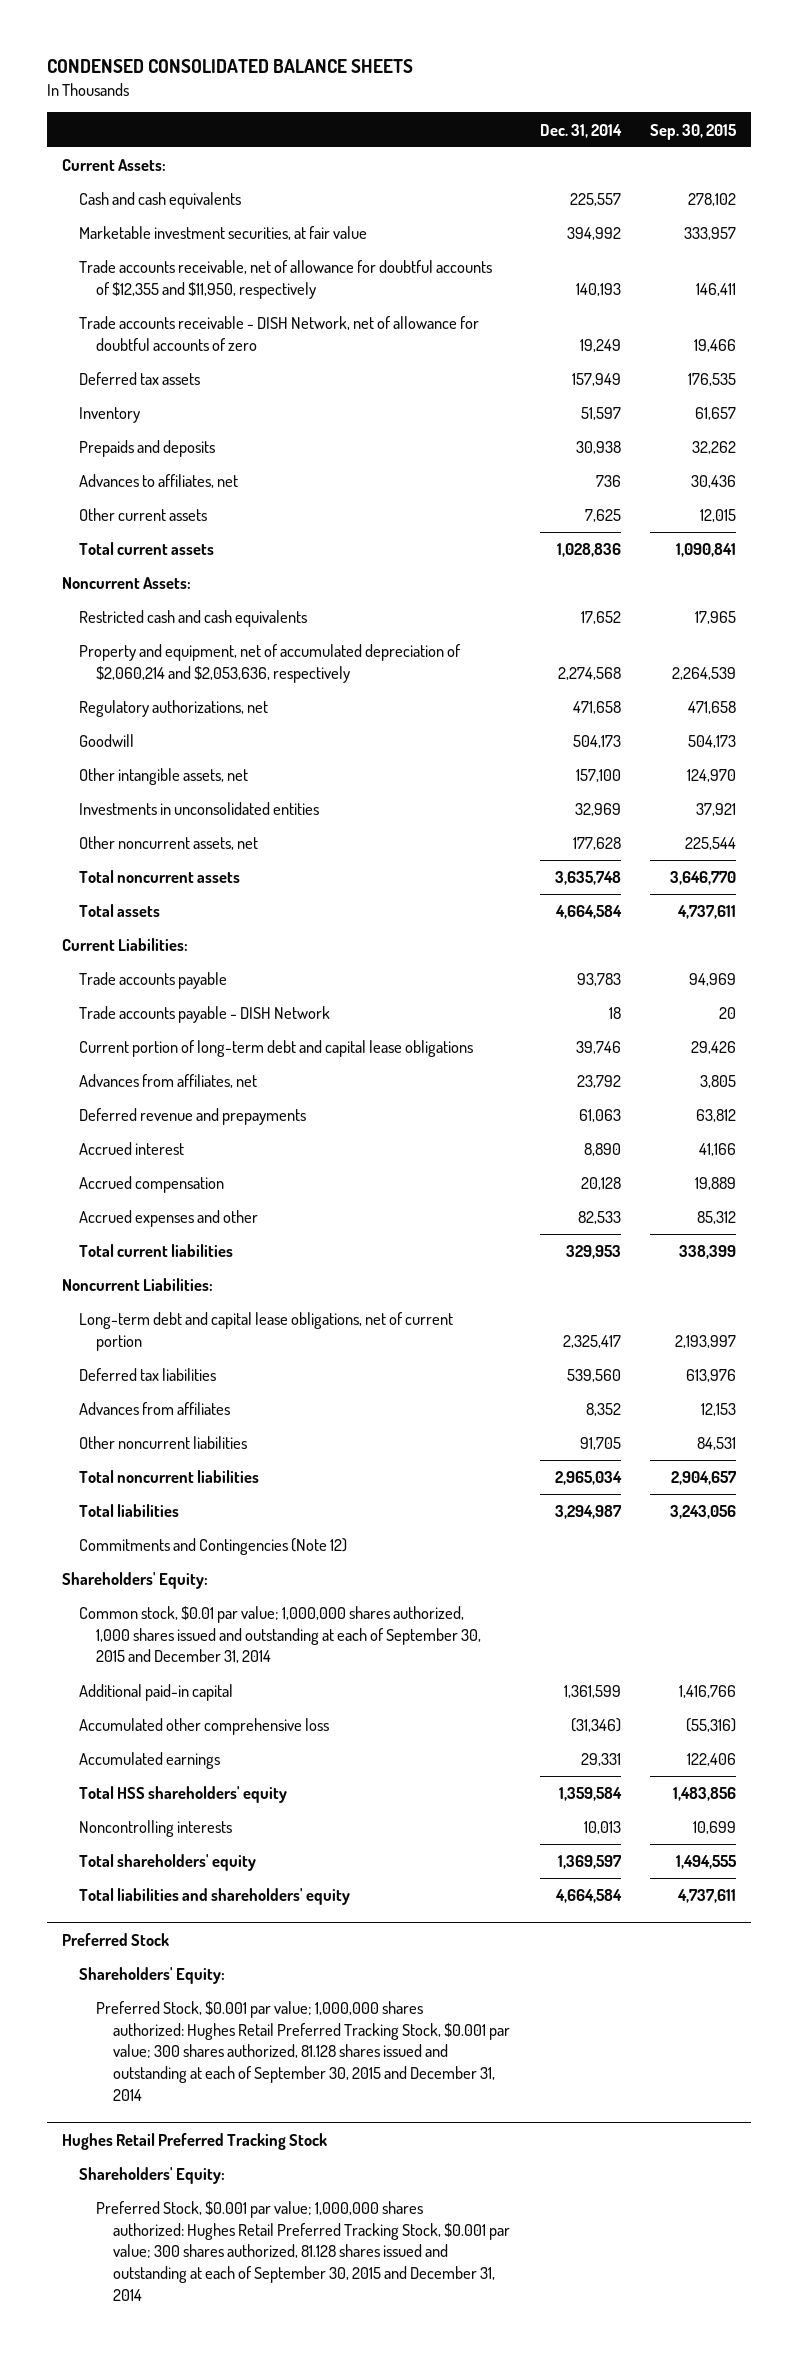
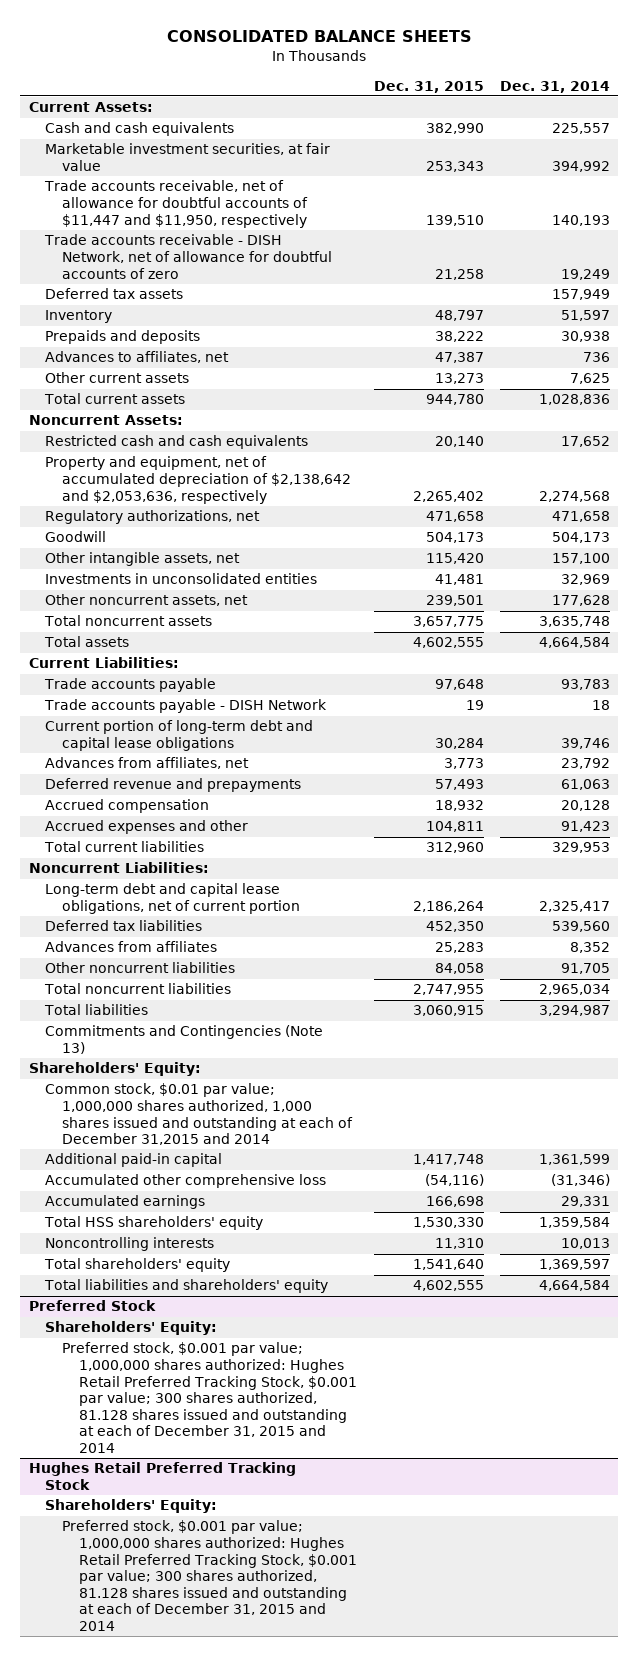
[47,59,414,74] CONDENSED CONSOLIDATED BALANCE SHEETS -> [167,30,473,43] CONSOLIDATED BALANCE SHEETS
[650,123,738,140] Sep. 30, 2015 -> none
none -> [373,80,484,93] Dec. 31, 2015
[78,260,492,299] Trade accounts receivable, net of allowance for doubtful accounts of $12,355 and $11,950, respectively -> [44,180,309,228] Trade accounts receivable, net of allowance for doubtful accounts of $11,447 and $11,950, respectively
[78,644,461,683] Property and equipment, net of accumulated depreciation of $2,060,214 and $2,053,636, respectively -> [45,456,352,504] Property and equipment, net of accumulated depreciation of $2,138,642 and $2,053,636, respectively
[78,1142,184,1156] Accrued interest -> none
[577,1211,621,1225] 82,533 -> [560,821,610,833] 91,423
[78,1538,347,1556] Commitments and Contingencies (Note 12) -> [45,1025,324,1055] Commitments and Contingencies (Note 13)
[78,1606,481,1664] Common stock, $0.01 par value; 1,000,000 shares authorized, 1,000 shares issued and outstanding at each of September 30, 2015 and December 31, 2014 -> [45,1083,354,1146] Common stock, $0.01 par value; 1,000,000 shares authorized, 1,000 shares issued and outstanding at each of December 31,2015 and 2014
[95,2001,510,2101] Preferred Stock, $0.001 par value; 1,000,000 shares authorized: Hughes Retail Preferred Tracking Stock, $0.001 par value; 300 shares authorized, 81.128 shares issued and outstanding at each of September 30, 2015 and December 31, 2014 -> [62,1342,358,1453] Preferred stock, $0.001 par value; 1,000,000 shares authorized: Hughes Retail Preferred Tracking Stock, $0.001 par value; 300 shares authorized, 81.128 shares issued and outstanding at each of December 31, 2015 and 2014
[95,2201,510,2301] Preferred Stock, $0.001 par value; 1,000,000 shares authorized: Hughes Retail Preferred Tracking Stock, $0.001 par value; 300 shares authorized, 81.128 shares issued and outstanding at each of September 30, 2015 and December 31, 2014 -> [62,1520,358,1631] Preferred stock, $0.001 par value; 1,000,000 shares authorized: Hughes Retail Preferred Tracking Stock, $0.001 par value; 300 shares authorized, 81.128 shares issued and outstanding at each of December 31, 2015 and 2014

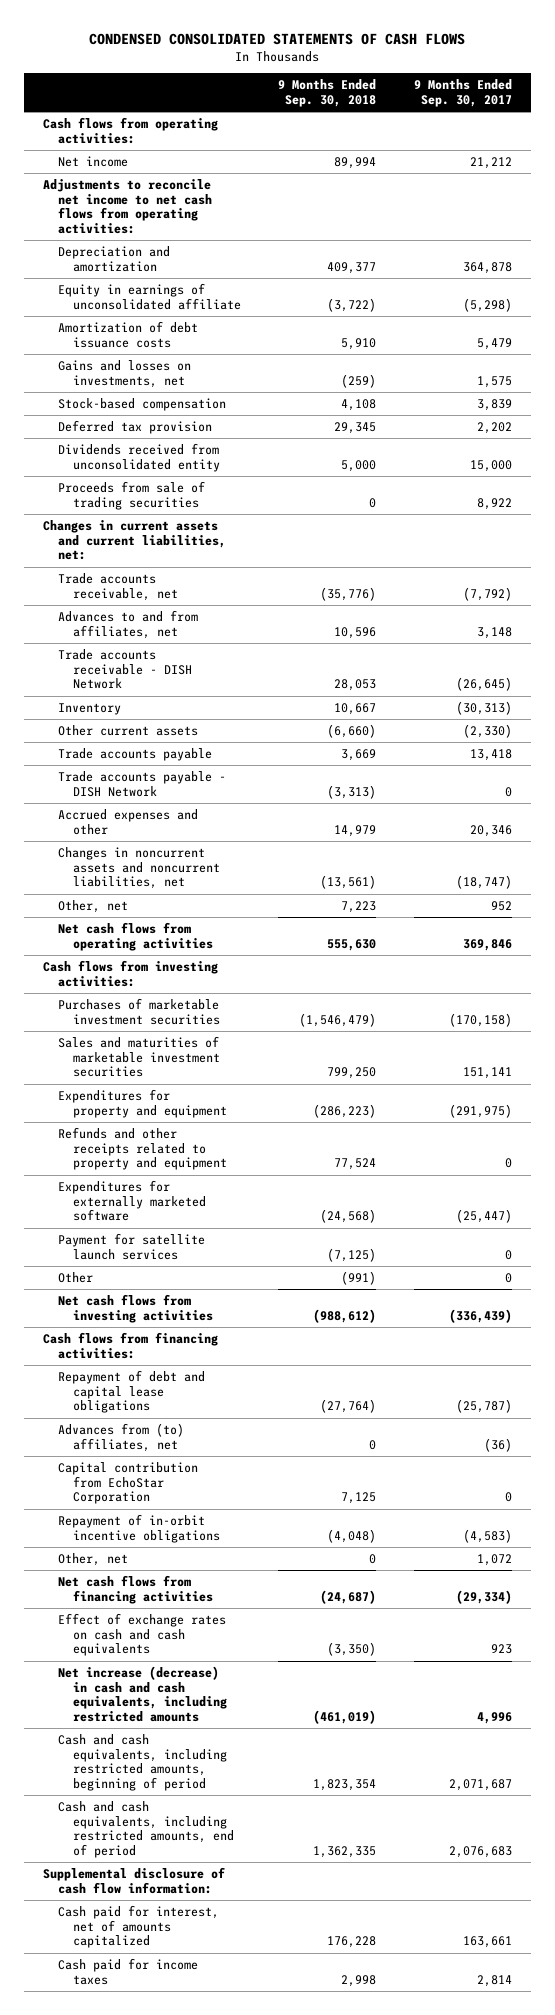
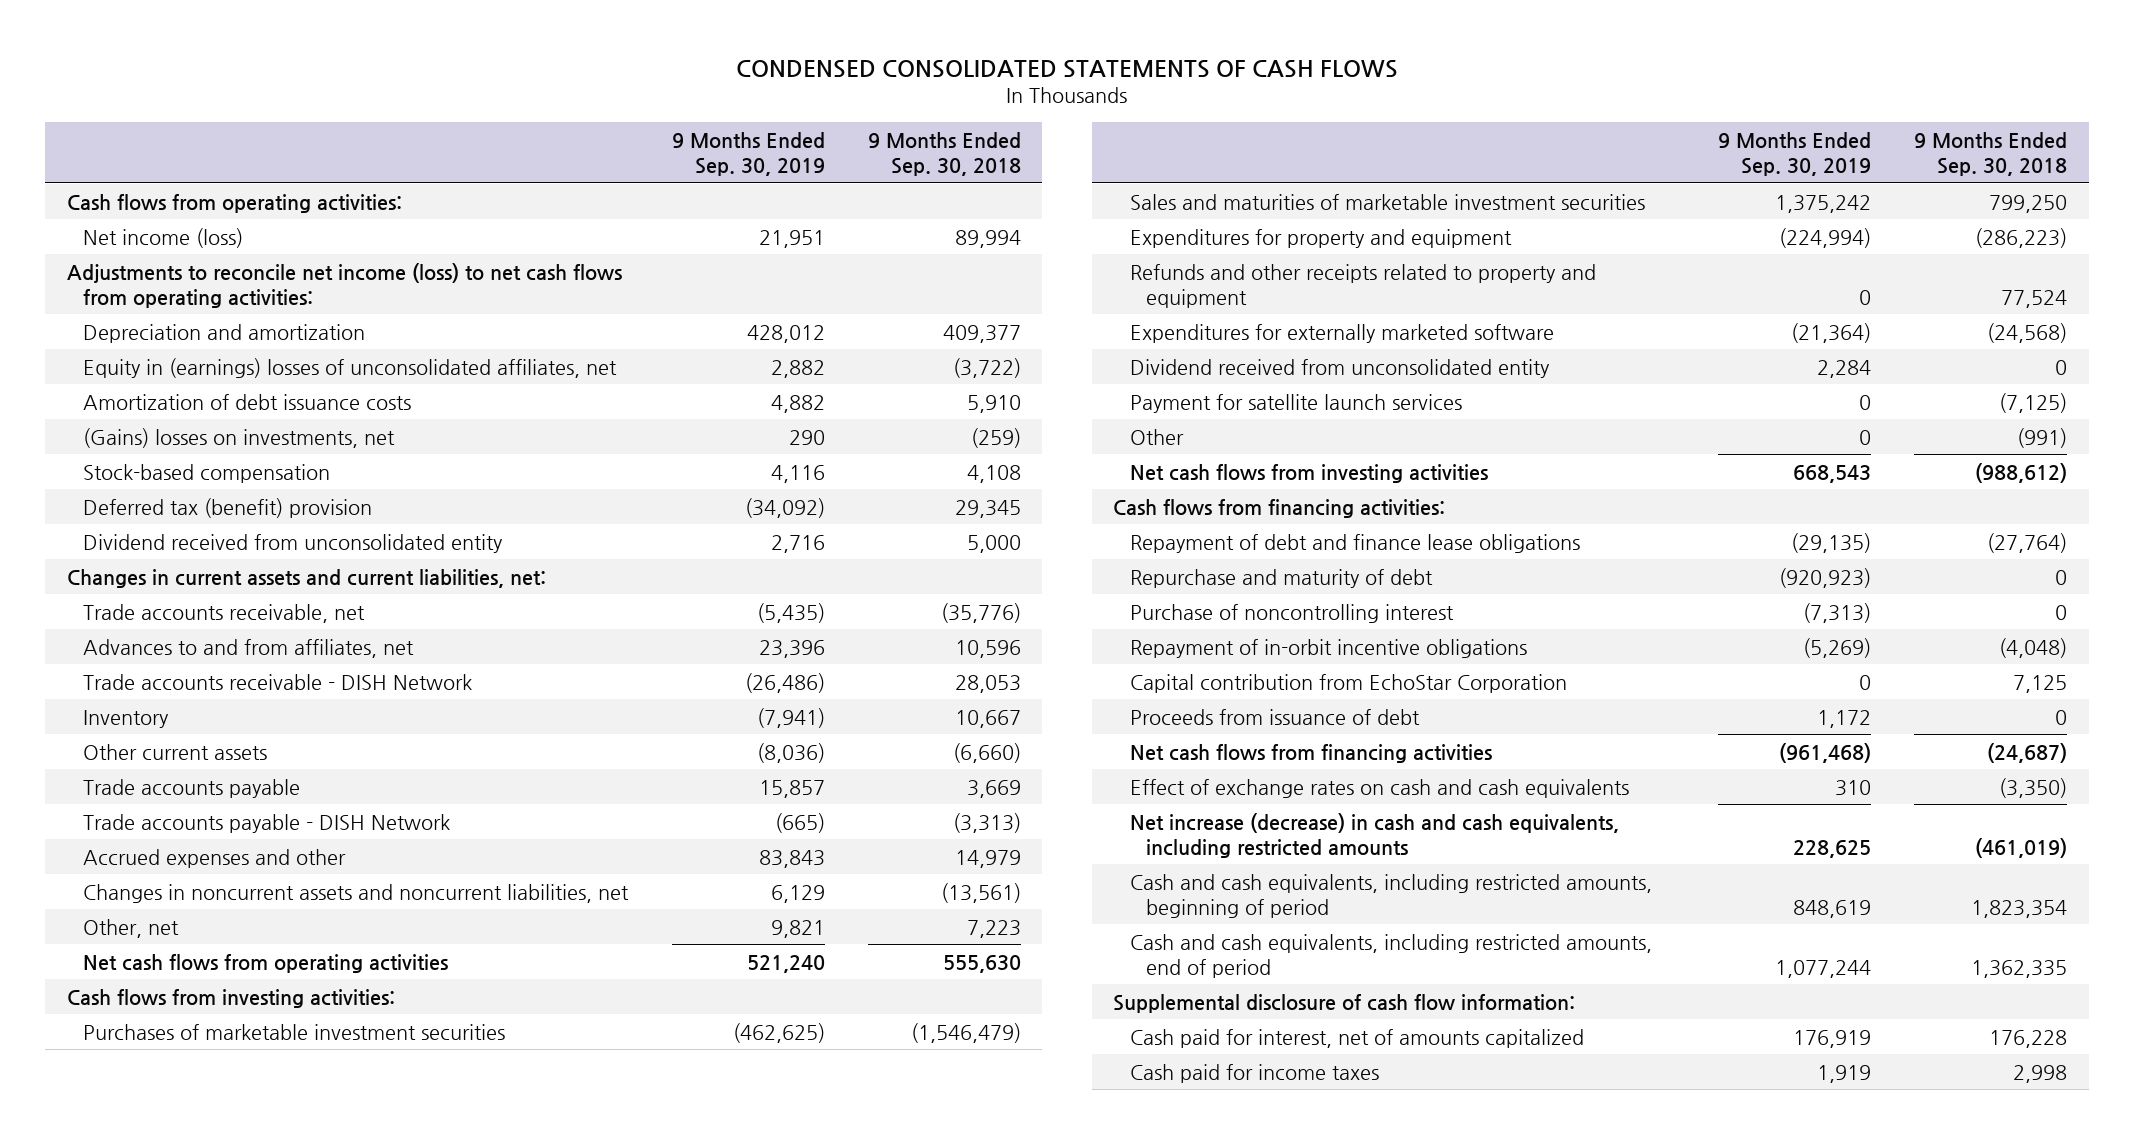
[413,79,512,108] 9 Months Ended Sep. 30, 2017 -> none
none -> [671,131,825,176] 9 Months Ended Sep. 30, 2019
[57,156,128,168] Net income -> [83,227,244,248] Net income (loss)
[43,179,212,234] Adjustments to reconcile net income to net cash flows from operating activities: -> [66,262,622,308] Adjustments to reconcile net income (loss) to net cash flows from operating activities:
[57,283,241,310] Equity in earnings of unconsolidated affiliate -> [83,357,618,378] Equity in (earnings) losses of unconsolidated affiliates, net
[57,360,191,388] Gains and losses on investments, net -> [83,427,396,448] (Gains) losses on investments, net
[57,481,205,510] Proceeds from sale of trading securities -> none
[57,420,212,435] Deferred tax provision -> [83,497,373,518] Deferred tax (benefit) provision
[57,443,220,472] Dividends received from unconsolidated entity -> [83,533,504,553] Dividend received from unconsolidated entity
none -> [1129,358,1550,378] Dividend received from unconsolidated entity
[57,1423,184,1452] Advances from (to) affiliates, net -> none
[57,1370,205,1414] Repayment of debt and capital lease obligations -> [1129,533,1580,553] Repayment of debt and finance lease obligations
none -> [1129,568,1433,588] Repurchase and maturity of debt
none -> [1129,603,1454,623] Purchase of noncontrolling interest
[57,1553,128,1567] Other, net -> none
[57,1462,198,1505] Capital contribution from EchoStar Corporation -> [1129,673,1567,693] Capital contribution from EchoStar Corporation
none -> [1129,708,1420,725] Proceeds from issuance of debt

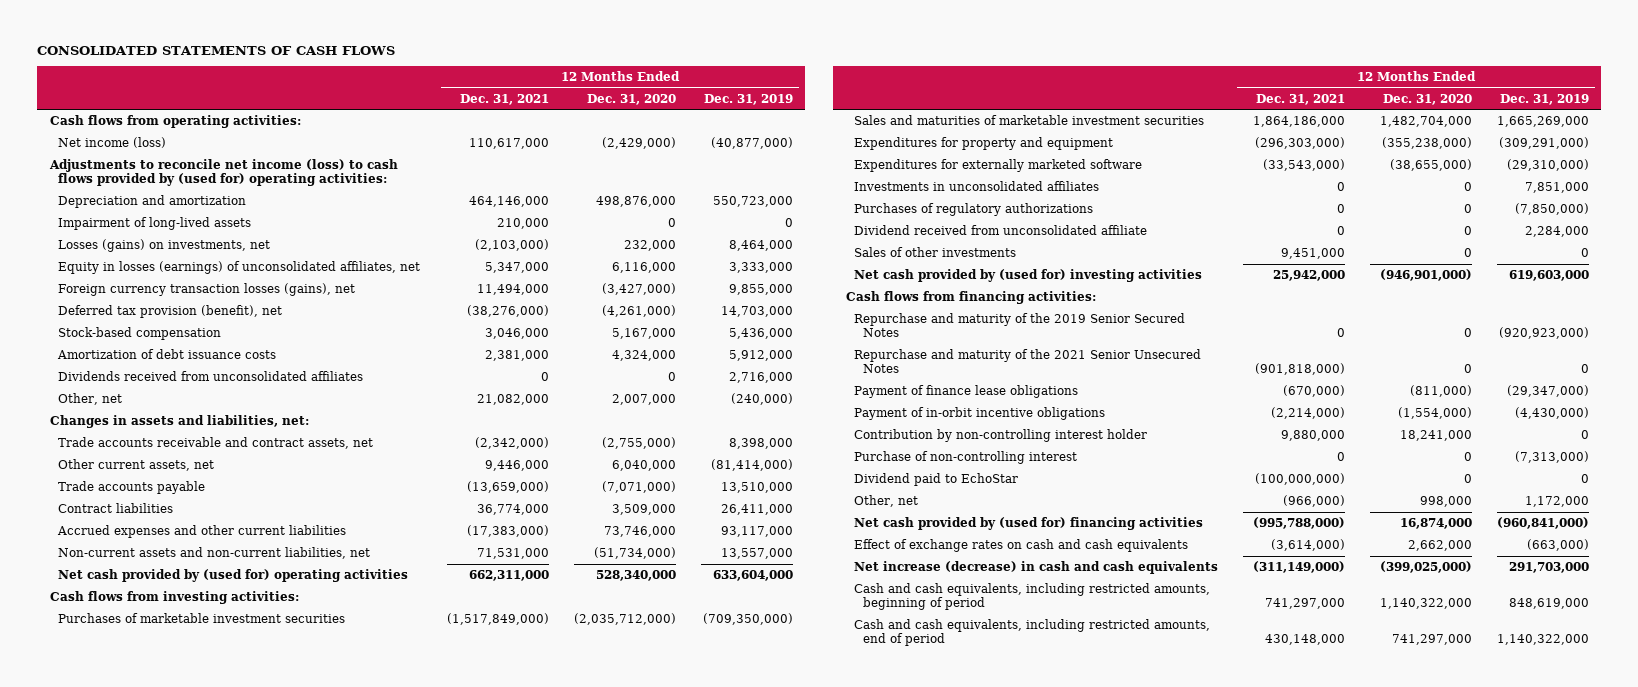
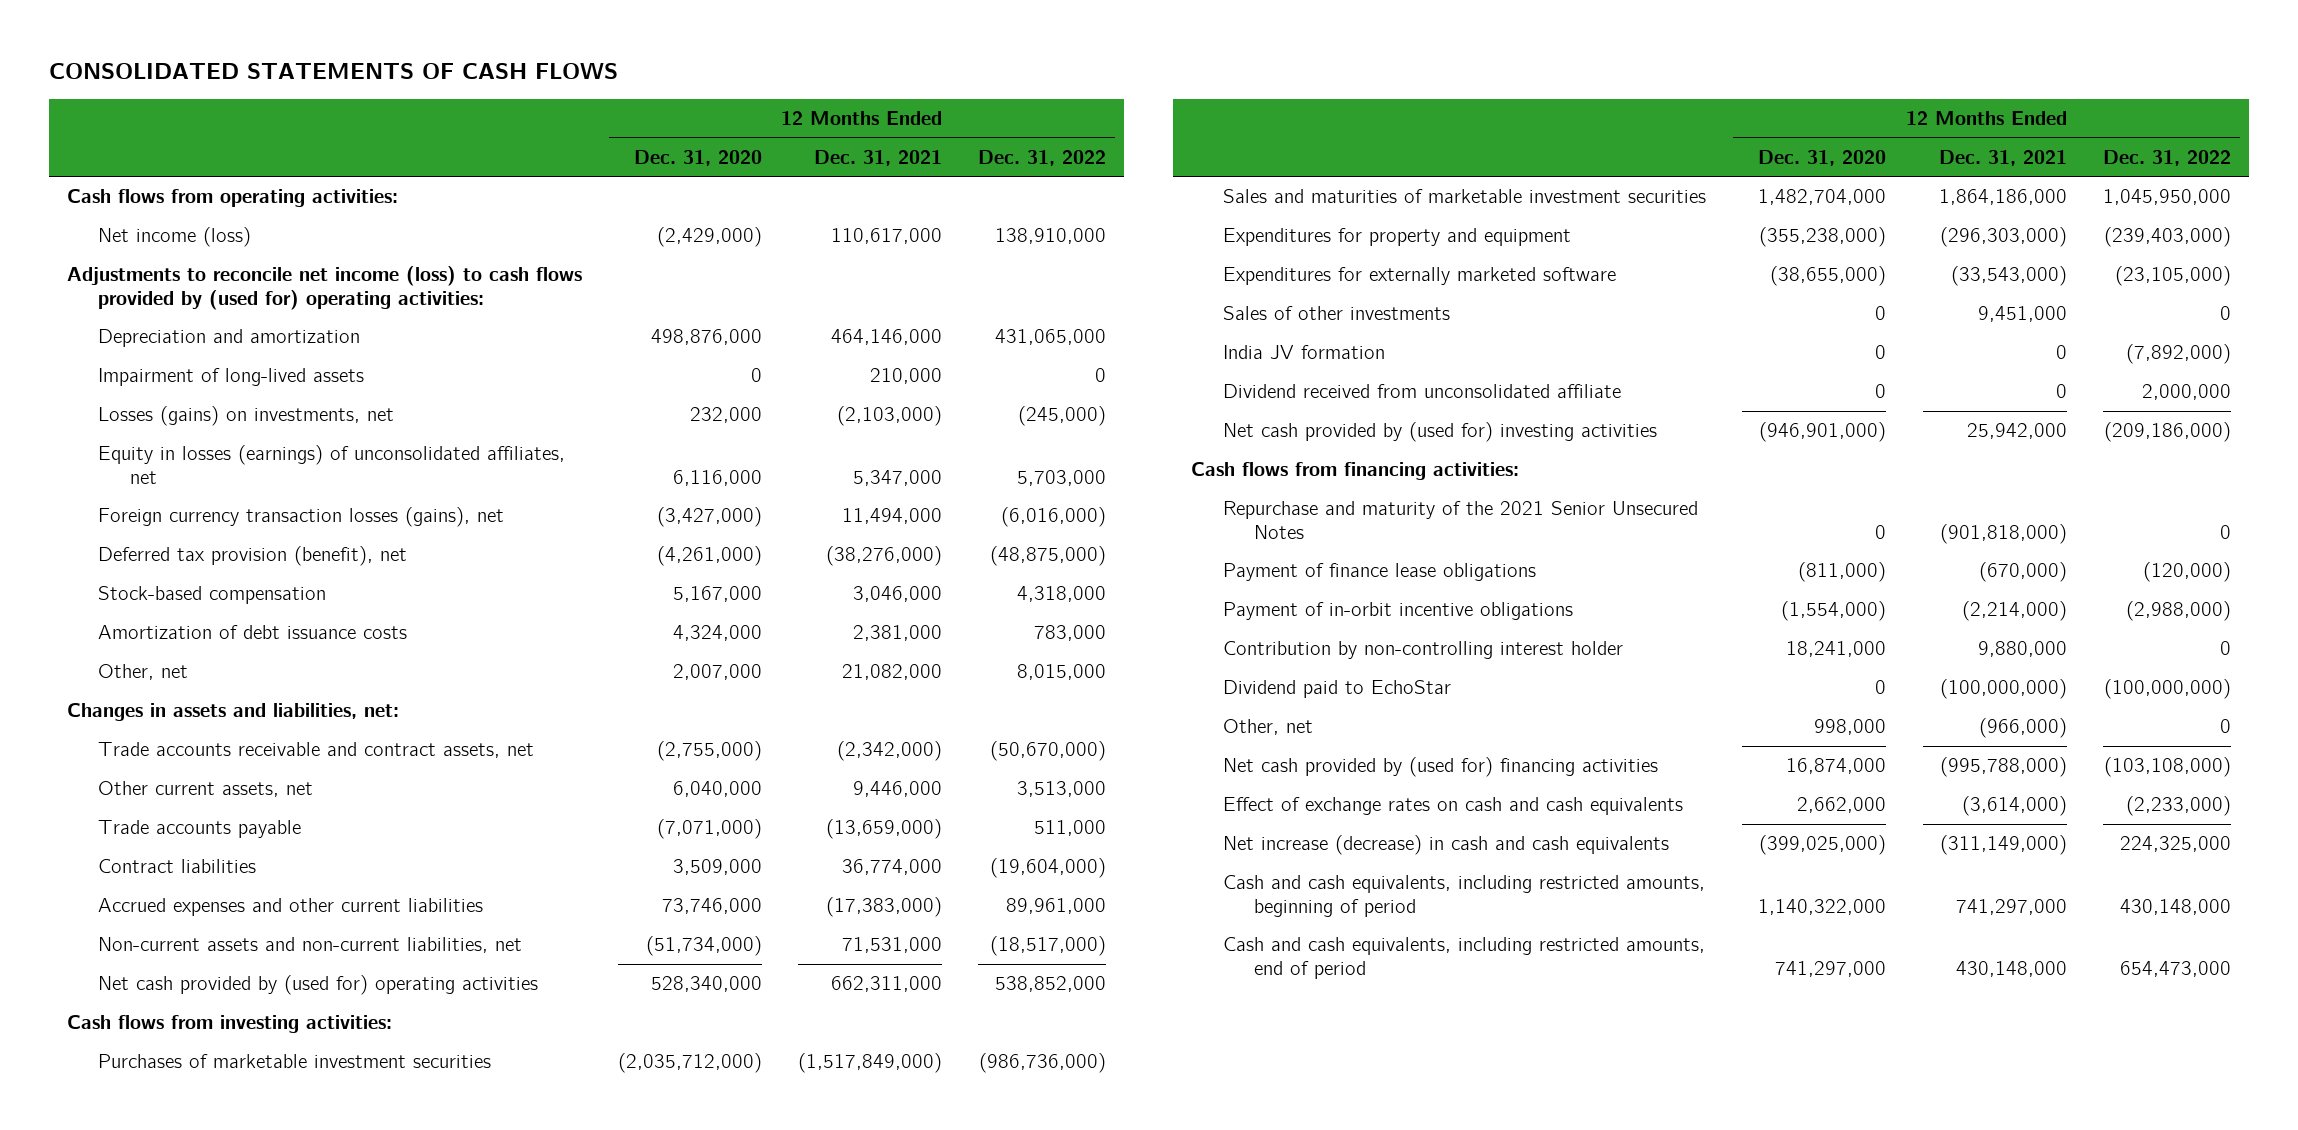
[703,93,793,105] Dec. 31, 2019 -> none
none -> [978,149,1107,166] Dec. 31, 2022
[58,370,364,381] Dividends received from unconsolidated affiliates -> none
[854,180,1100,191] Investments in unconsolidated affiliates -> none
[854,202,1094,216] Purchases of regulatory authorizations -> none
none -> [1222,345,1385,360] India JV formation
[854,224,1148,235] Dividend received from unconsolidated affiliate -> [1222,384,1621,399] Dividend received from unconsolidated affiliate
[854,312,1186,338] Repurchase and maturity of the 2019 Senior Secured Notes -> none
[854,450,1078,464] Purchase of non-controlling interest -> none

